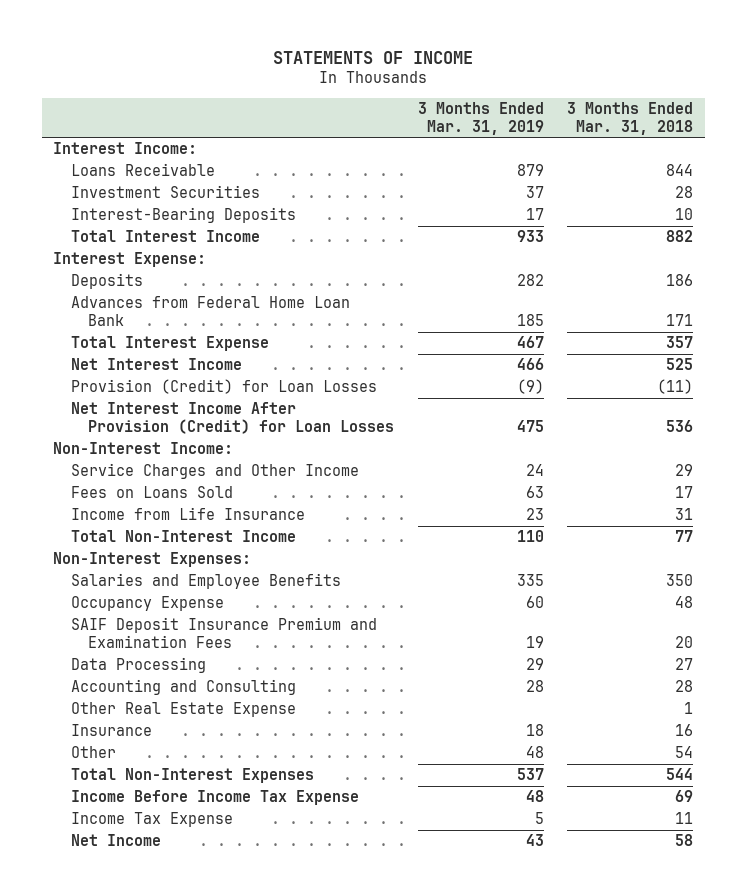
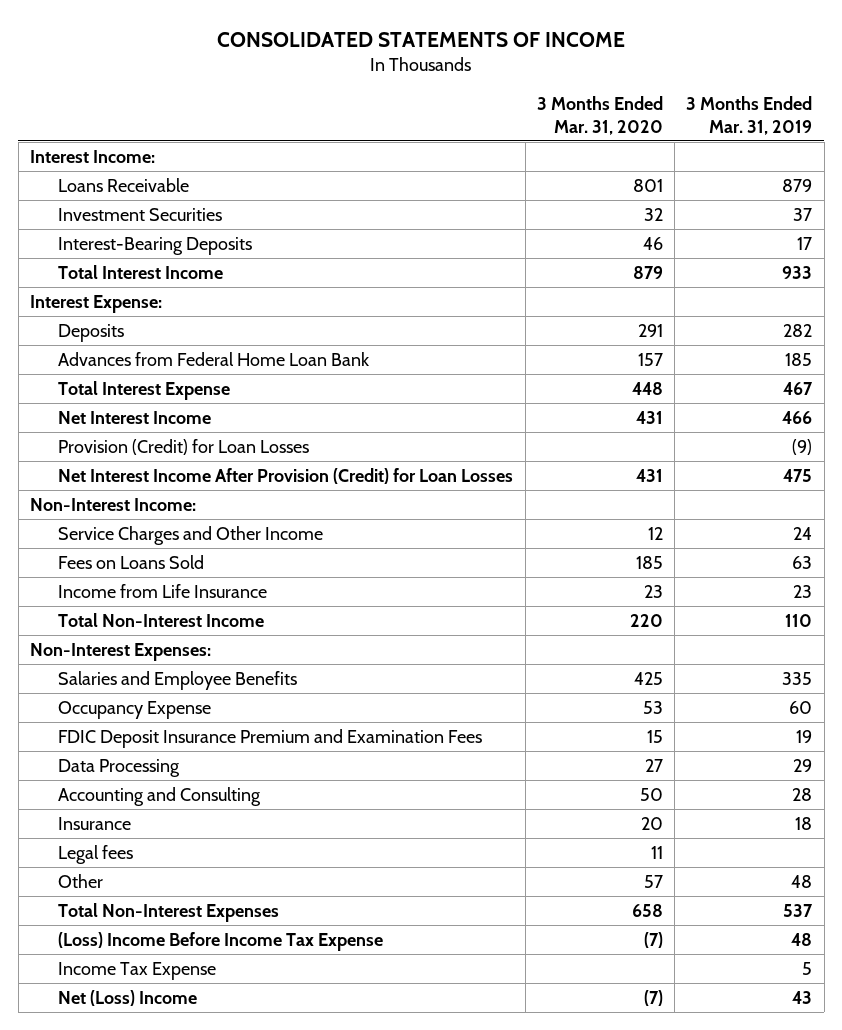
[273,51,474,65] STATEMENTS OF INCOME -> [217,31,626,47] CONSOLIDATED STATEMENTS OF INCOME
[567,102,694,135] 3 Months Ended Mar. 31, 2018 -> none
none -> [536,96,663,135] 3 Months Ended Mar. 31, 2020
[70,617,377,648] SAIF Deposit Insurance Premium and Examination Fees -> [58,728,483,748] FDIC Deposit Insurance Premium and Examination Fees
[70,702,296,718] Other Real Estate Expense -> none
none -> [58,844,134,864] Legal fees
[70,790,359,806] Income Before Income Tax Expense -> [58,931,384,951] (Loss) Income Before Income Tax Expense
[70,834,161,847] Net Income -> [58,989,198,1006] Net (Loss) Income

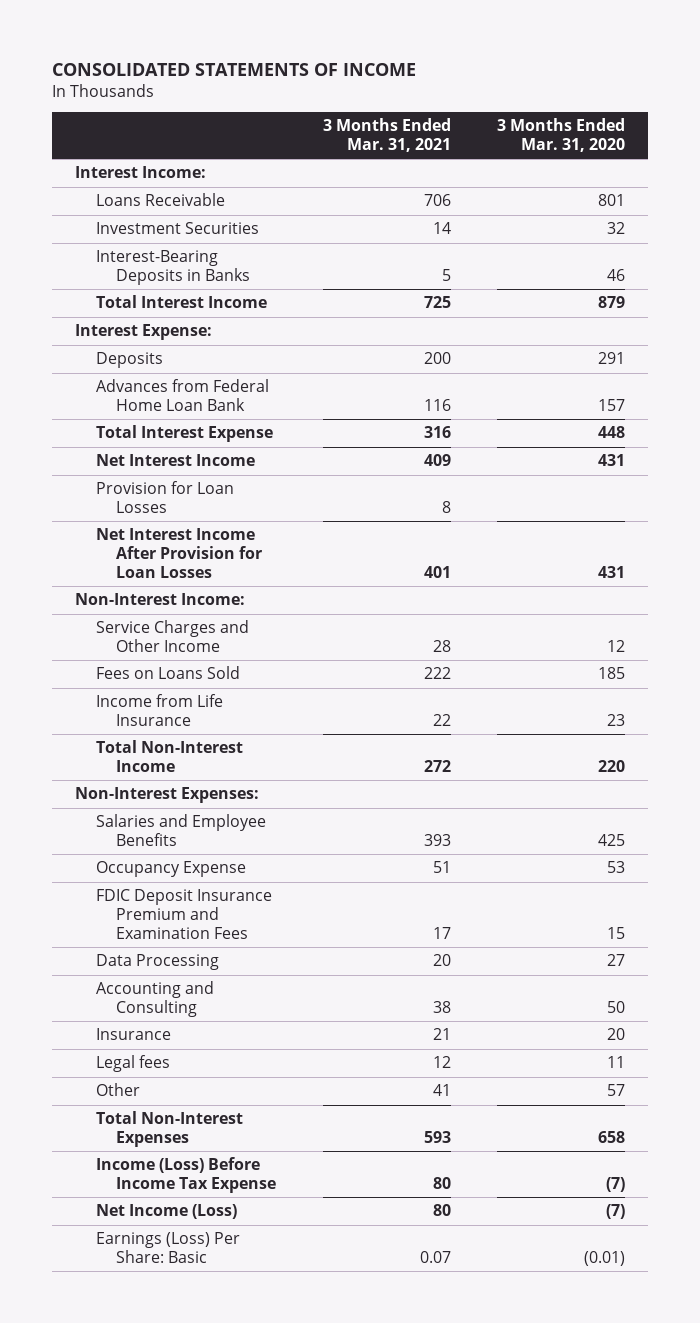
[686,96,813,135] 3 Months Ended Mar. 31, 2019 -> none
none -> [322,118,451,153] 3 Months Ended Mar. 31, 2021
[58,236,253,255] Interest-Bearing Deposits -> [95,250,251,285] Interest-Bearing Deposits in Banks
[58,438,310,455] Provision (Credit) for Loan Losses -> [95,481,234,513] Provision for Loan Losses
[58,467,514,484] Net Interest Income After Provision (Credit) for Loan Losses -> [95,528,263,578] Net Interest Income After Provision for Loan Losses
[58,961,217,980] Income Tax Expense -> none
[58,931,384,951] (Loss) Income Before Income Tax Expense -> [95,1157,277,1193] Income (Loss) Before Income Tax Expense
[58,989,198,1006] Net (Loss) Income -> [95,1204,237,1220] Net Income (Loss)
none -> [95,1232,240,1263] Earnings (Loss) Per Share: Basic

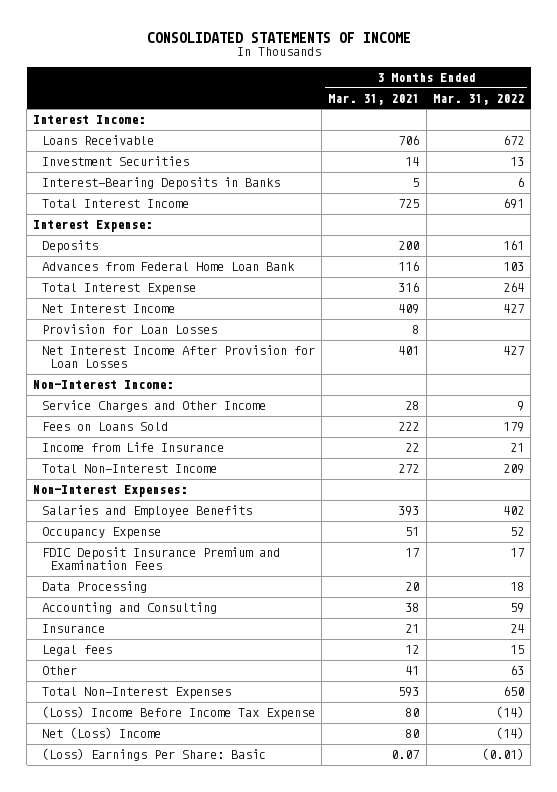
[496,118,625,153] 3 Months Ended Mar. 31, 2020 -> none
none -> [433,93,525,105] Mar. 31, 2022
[95,1157,277,1193] Income (Loss) Before Income Tax Expense -> [41,706,315,721] (Loss) Income Before Income Tax Expense
[95,1204,237,1220] Net Income (Loss) -> [41,727,161,740] Net (Loss) Income
[95,1232,240,1263] Earnings (Loss) Per Share: Basic -> [41,748,266,762] (Loss) Earnings Per Share: Basic

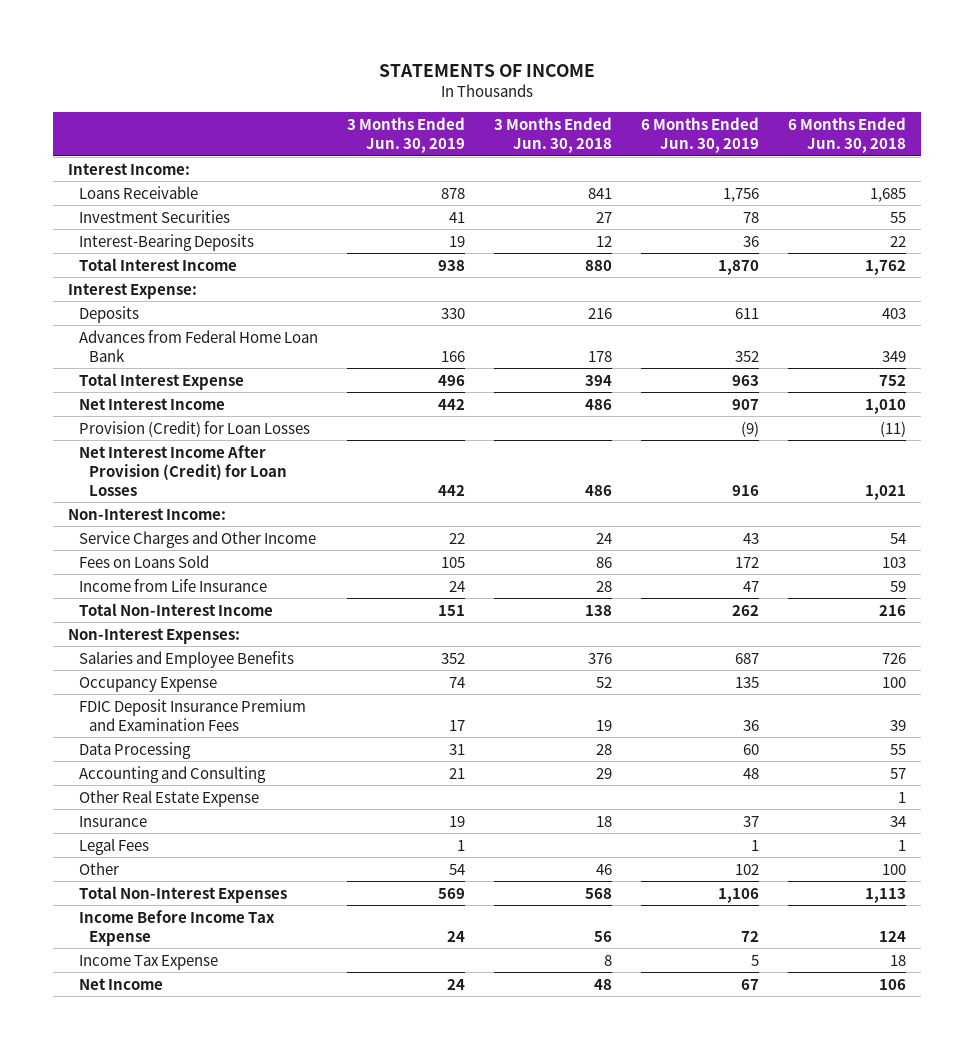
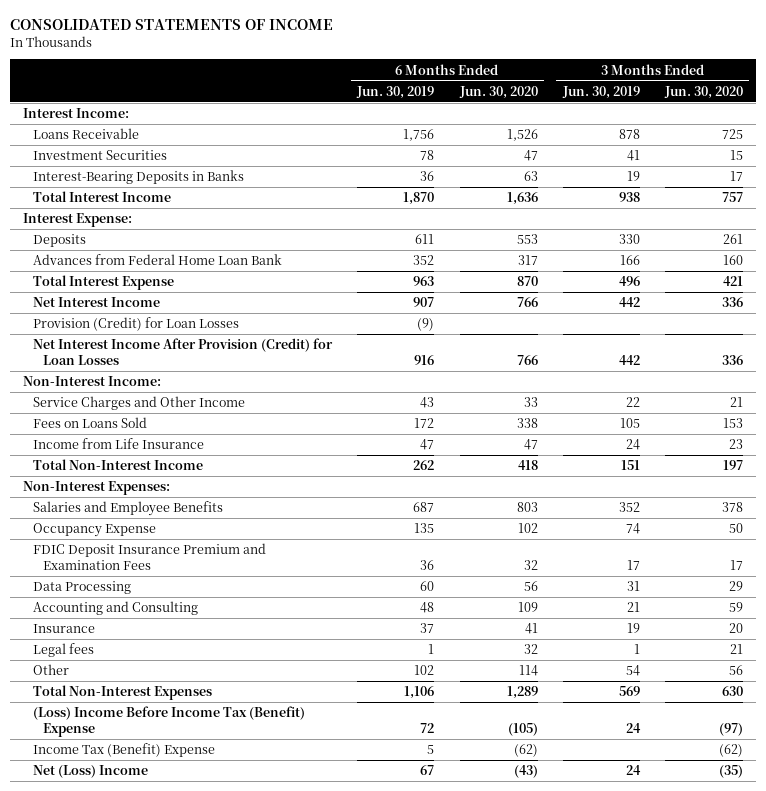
[379,63,596,77] STATEMENTS OF INCOME -> [10,18,334,30] CONSOLIDATED STATEMENTS OF INCOME
[493,117,612,154] 3 Months Ended Jun. 30, 2018 -> none
[788,117,907,154] 6 Months Ended Jun. 30, 2018 -> none
none -> [458,85,538,99] Jun. 30, 2020
none -> [664,85,744,99] Jun. 30, 2020
[78,233,254,251] Interest-Bearing Deposits -> [33,170,245,185] Interest-Bearing Deposits in Banks
[78,789,259,807] Other Real Estate Expense -> none
[78,837,149,855] Legal Fees -> [33,643,95,658] Legal fees
[78,909,275,946] Income Before Income Tax Expense -> [33,706,306,738] (Loss) Income Before Income Tax (Benefit) Expense
[78,954,218,970] Income Tax Expense -> [33,743,216,758] Income Tax (Benefit) Expense
[78,977,163,990] Net Income -> [33,765,149,779] Net (Loss) Income

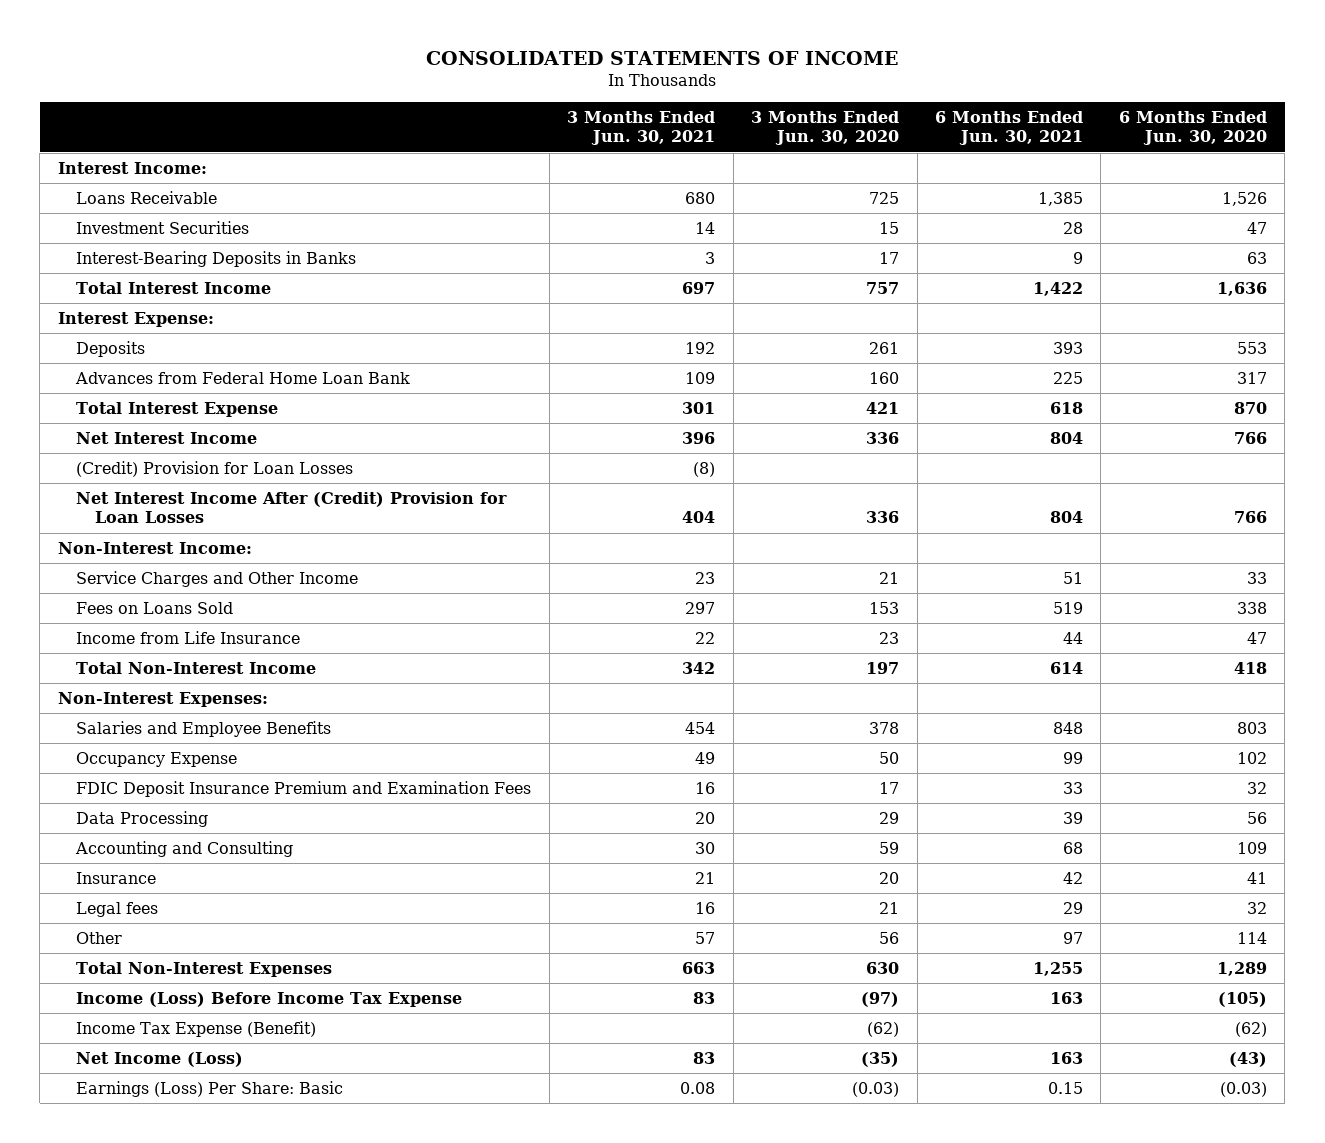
[356,85,435,99] Jun. 30, 2019 -> none
[561,85,640,99] Jun. 30, 2019 -> none
none -> [567,110,716,146] 3 Months Ended Jun. 30, 2021
none -> [934,110,1083,146] 6 Months Ended Jun. 30, 2021
[33,317,240,332] Provision (Credit) for Loan Losses -> [76,460,354,477] (Credit) Provision for Loan Losses
[33,338,334,366] Net Interest Income After Provision (Credit) for Loan Losses -> [76,491,508,524] Net Interest Income After (Credit) Provision for Loan Losses
[33,706,306,738] (Loss) Income Before Income Tax (Benefit) Expense -> [76,991,463,1007] Income (Loss) Before Income Tax Expense
[33,743,216,758] Income Tax (Benefit) Expense -> [76,1020,317,1037] Income Tax Expense (Benefit)
[33,765,149,779] Net (Loss) Income -> [76,1051,244,1067] Net Income (Loss)
none -> [76,1080,344,1097] Earnings (Loss) Per Share: Basic

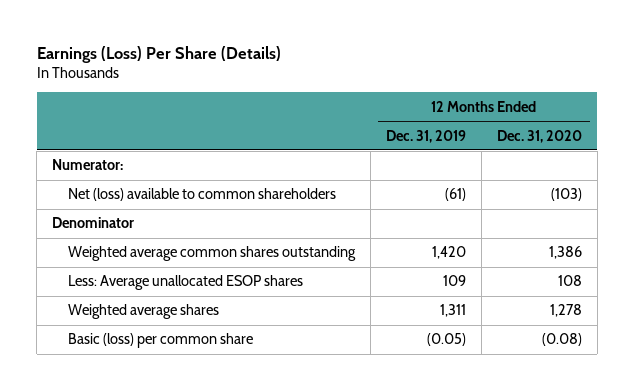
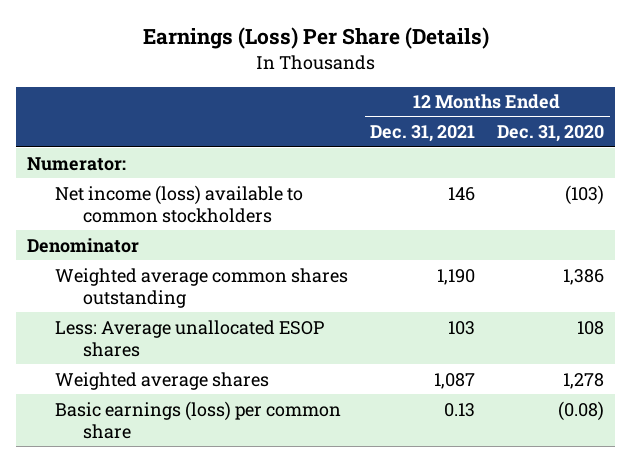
[386,129,467,143] Dec. 31, 2019 -> none
none -> [370,125,476,143] Dec. 31, 2021
[68,188,337,202] Net (loss) available to common shareholders -> [55,184,304,223] Net income (loss) available to common stockholders
[68,333,254,349] Basic (loss) per common share -> [55,400,342,439] Basic earnings (loss) per common share

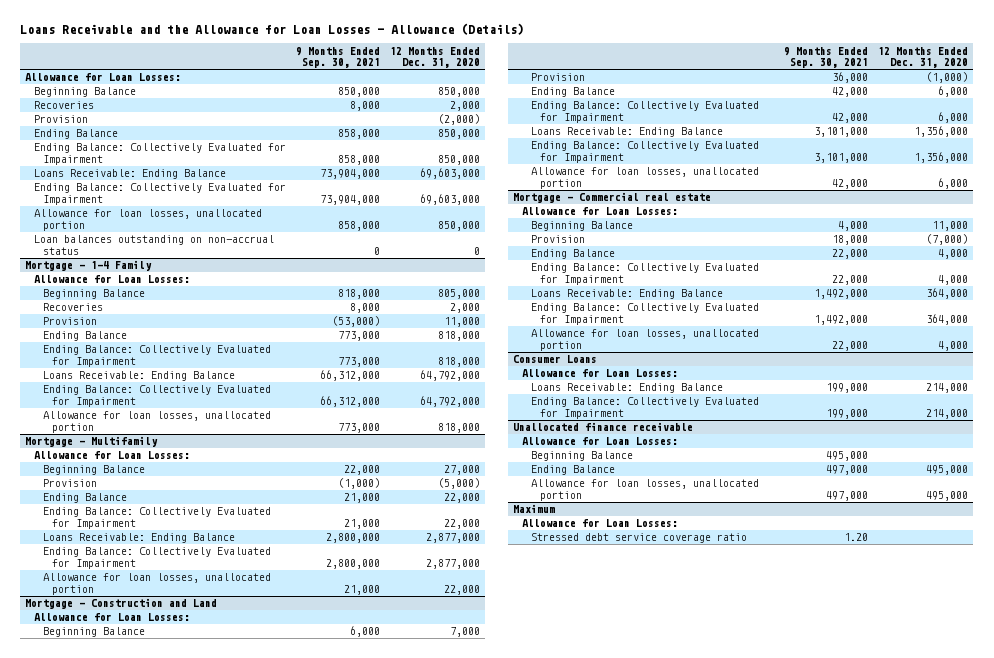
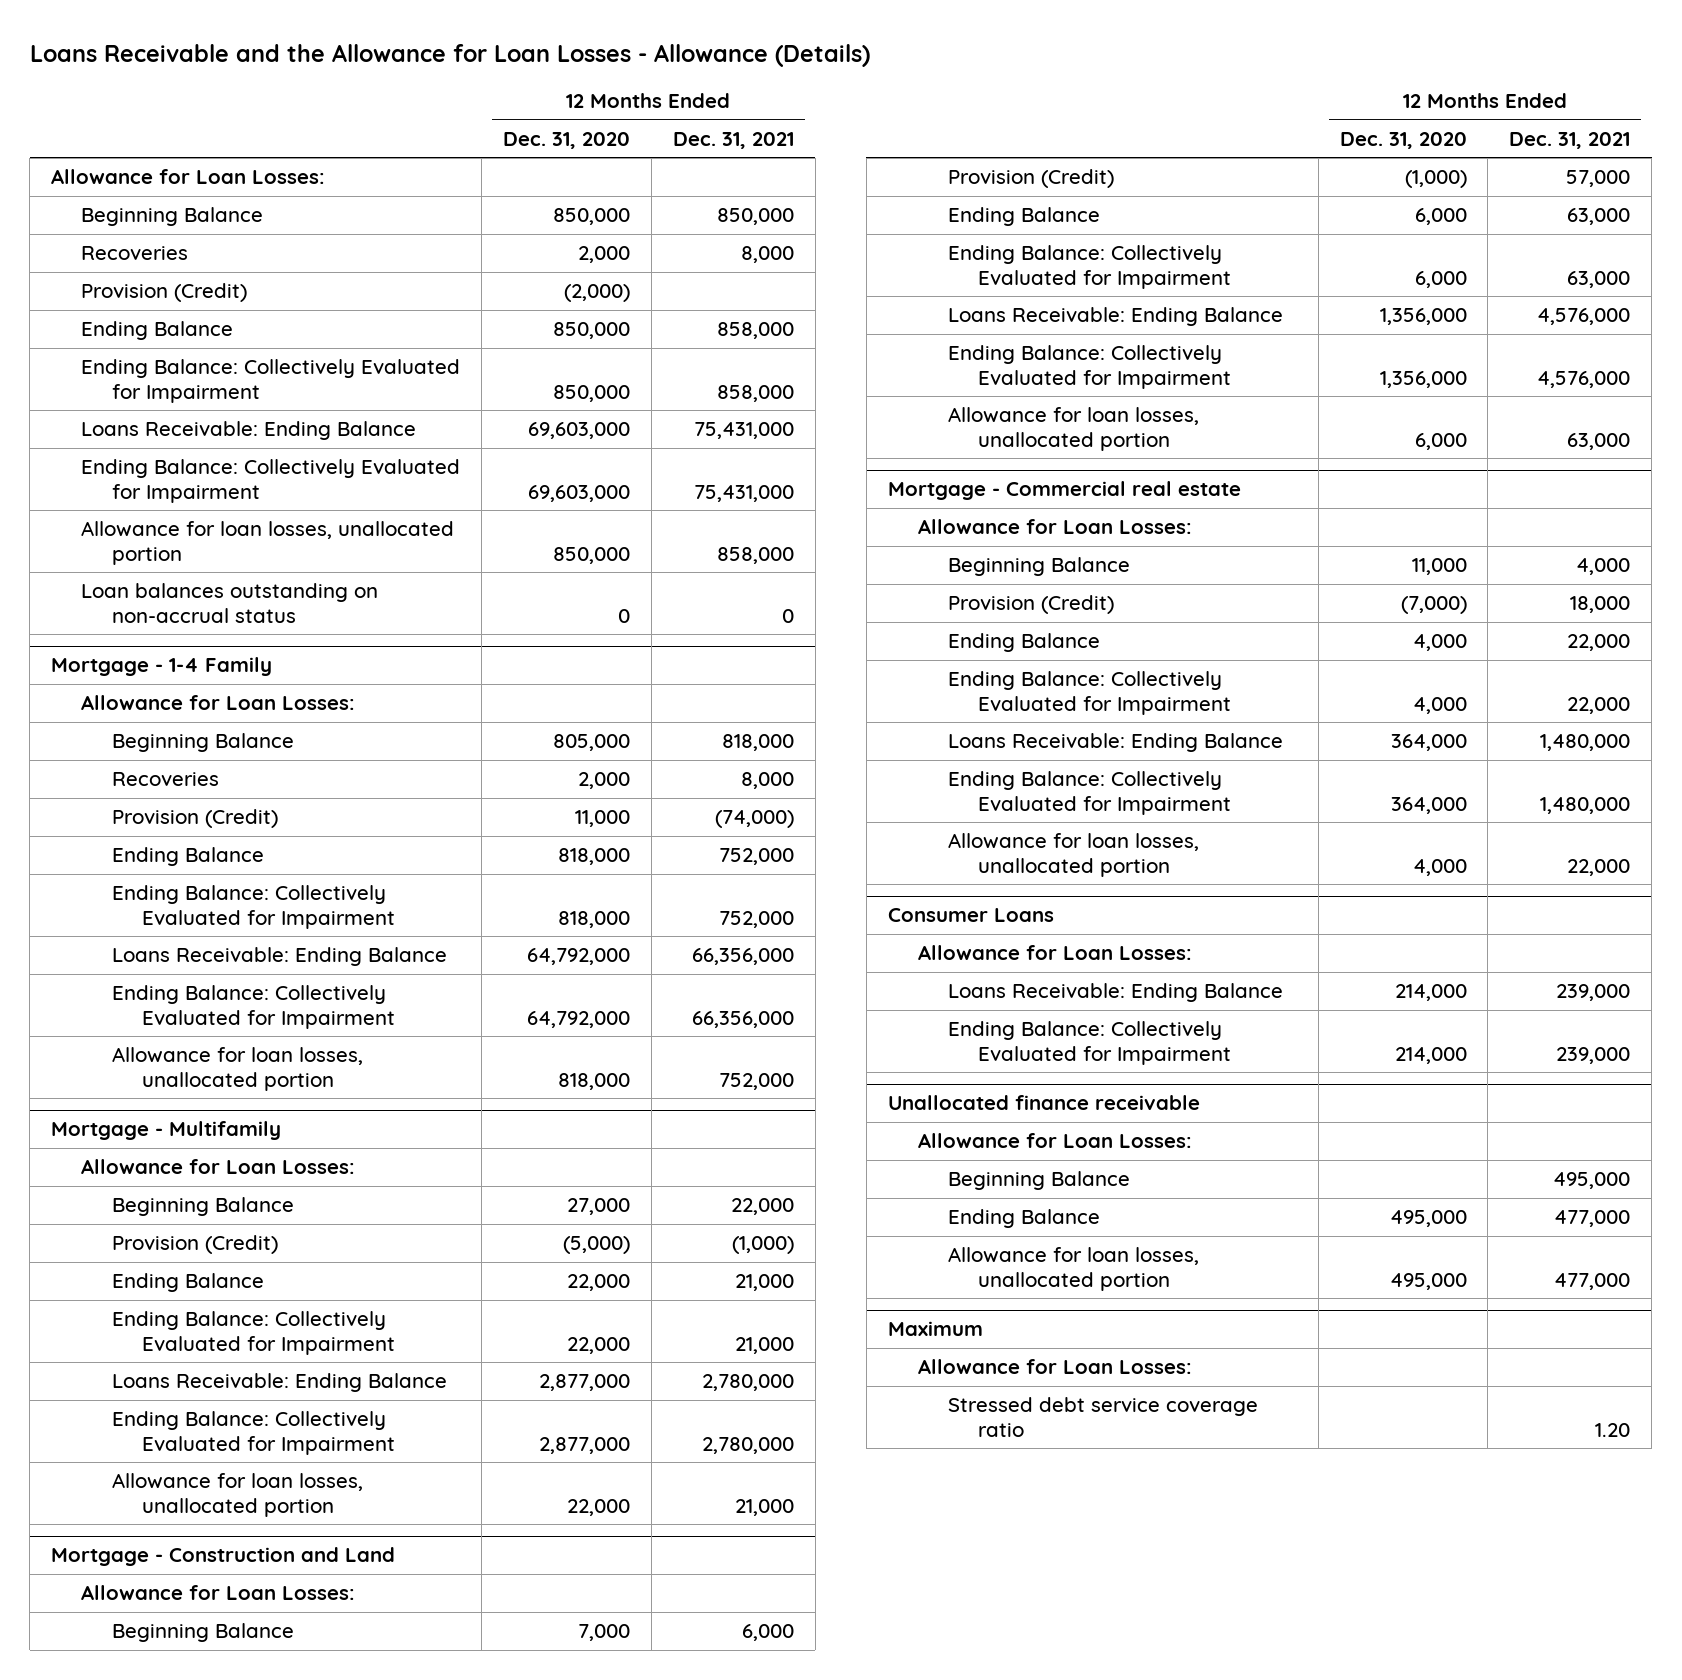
[296,46,381,69] 9 Months Ended Sep. 30, 2021 -> none
none -> [672,131,794,149] Dec. 31, 2021
[34,115,89,124] Provision -> [81,283,248,303] Provision (Credit)
[42,317,97,326] Provision -> [111,809,278,829] Provision (Credit)
[42,479,97,488] Provision -> [111,1235,278,1255] Provision (Credit)
[530,73,585,82] Provision -> [948,169,1115,189] Provision (Credit)
[530,235,585,244] Provision -> [948,595,1115,615] Provision (Credit)

